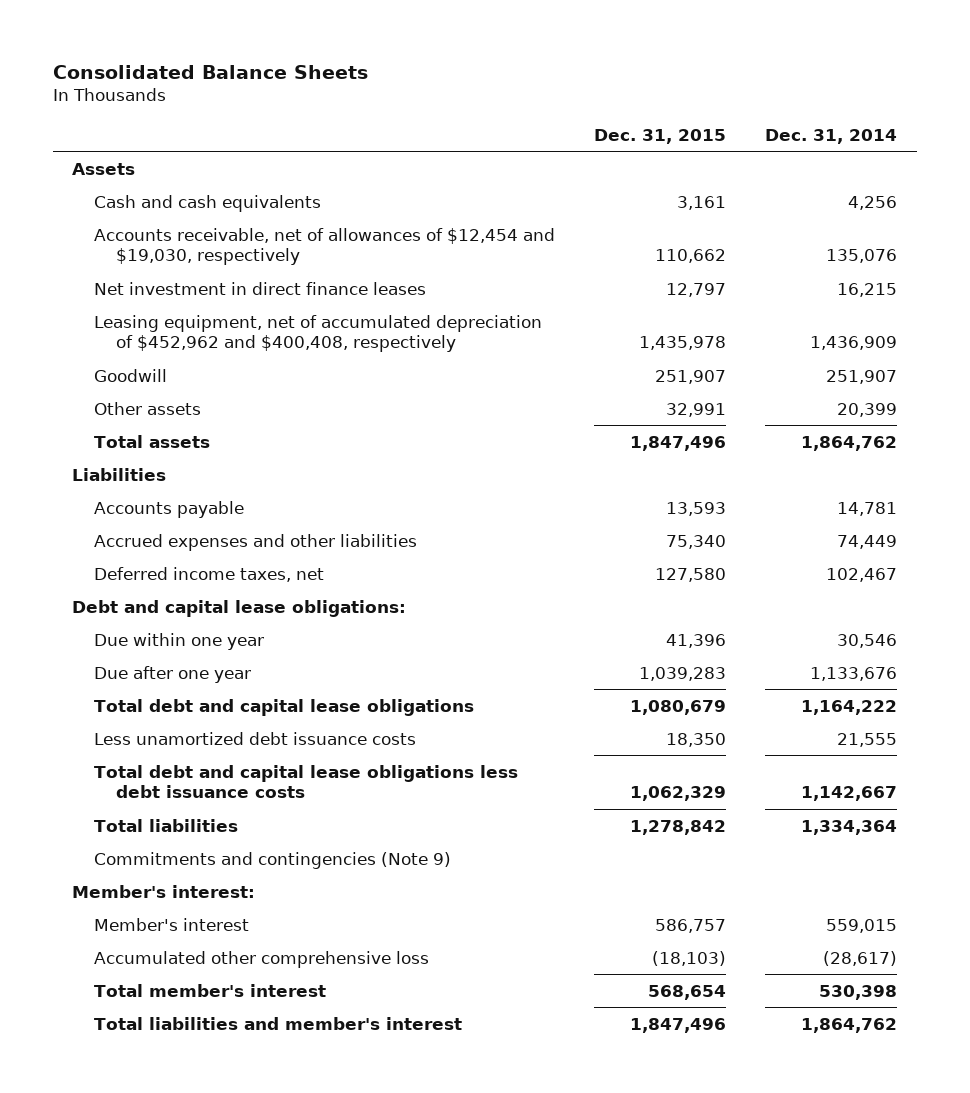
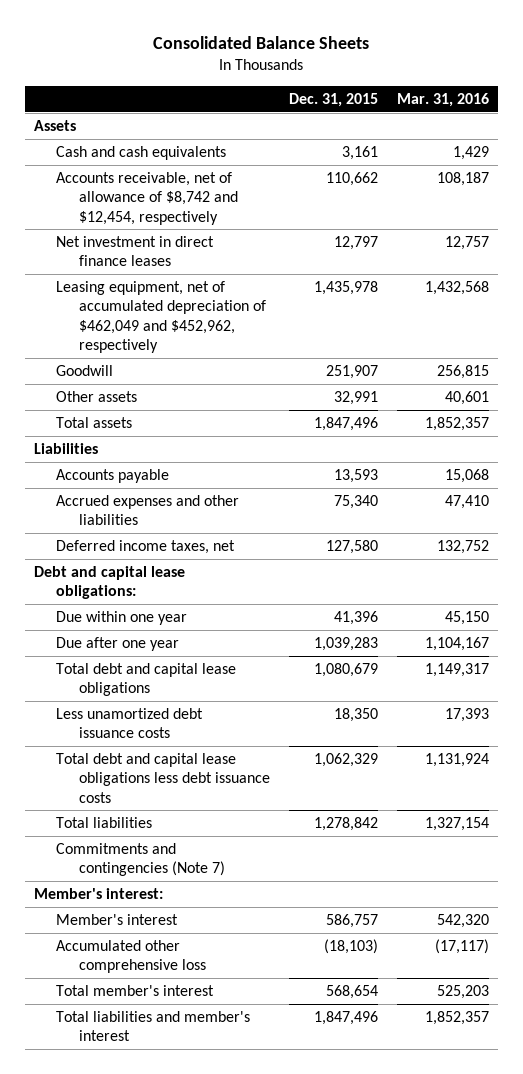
[765,128,898,144] Dec. 31, 2014 -> none
none -> [396,92,489,107] Mar. 31, 2016
[93,227,555,266] Accounts receivable, net of allowances of $12,454 and $19,030, respectively -> [56,172,238,225] Accounts receivable, net of allowance of $8,742 and $12,454, respectively
[93,314,542,353] Leasing equipment, net of accumulated depreciation of $452,962 and $400,408, respectively -> [56,281,266,353] Leasing equipment, net of accumulated depreciation of $462,049 and $452,962, respectively
[93,851,451,869] Commitments and contingencies (Note 9) -> [56,843,225,877] Commitments and contingencies (Note 7)

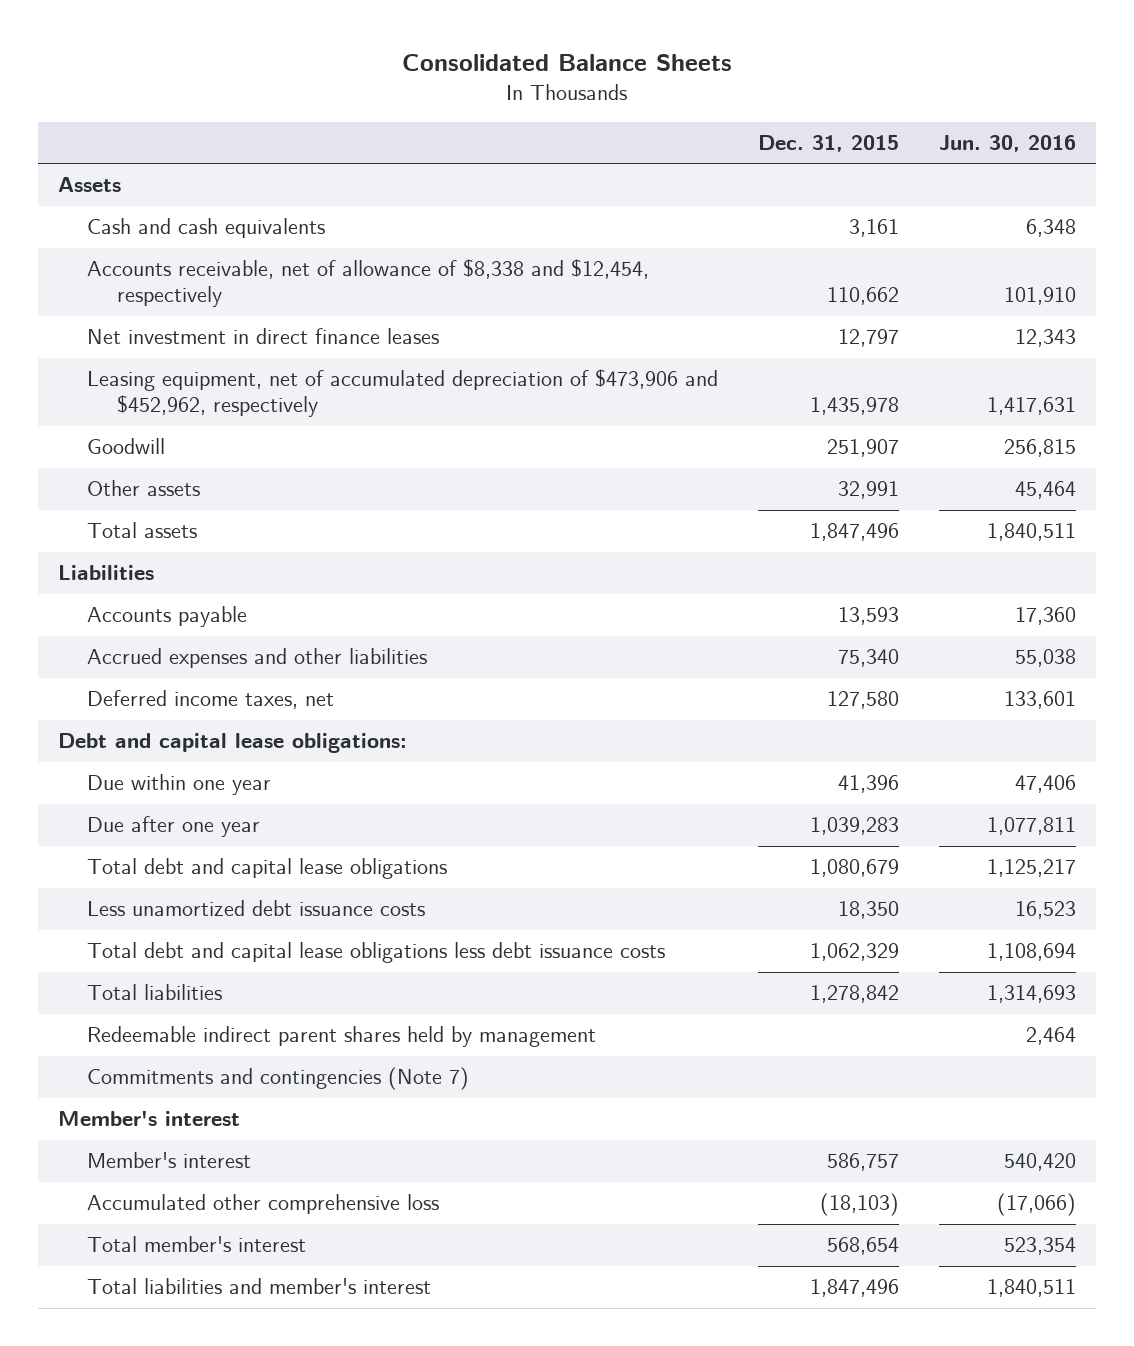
[396,92,489,107] Mar. 31, 2016 -> none
none -> [939,135,1077,153] Jun. 30, 2016
[56,172,238,225] Accounts receivable, net of allowance of $8,742 and $12,454, respectively -> [87,259,650,308] Accounts receivable, net of allowance of $8,338 and $12,454, respectively
[56,281,266,353] Leasing equipment, net of accumulated depreciation of $462,049 and $452,962, respectively -> [87,369,719,418] Leasing equipment, net of accumulated depreciation of $473,906 and $452,962, respectively
none -> [87,1026,597,1048] Redeemable indirect parent shares held by management
[34,888,164,900] Member's interest: -> [58,1111,241,1127] Member's interest

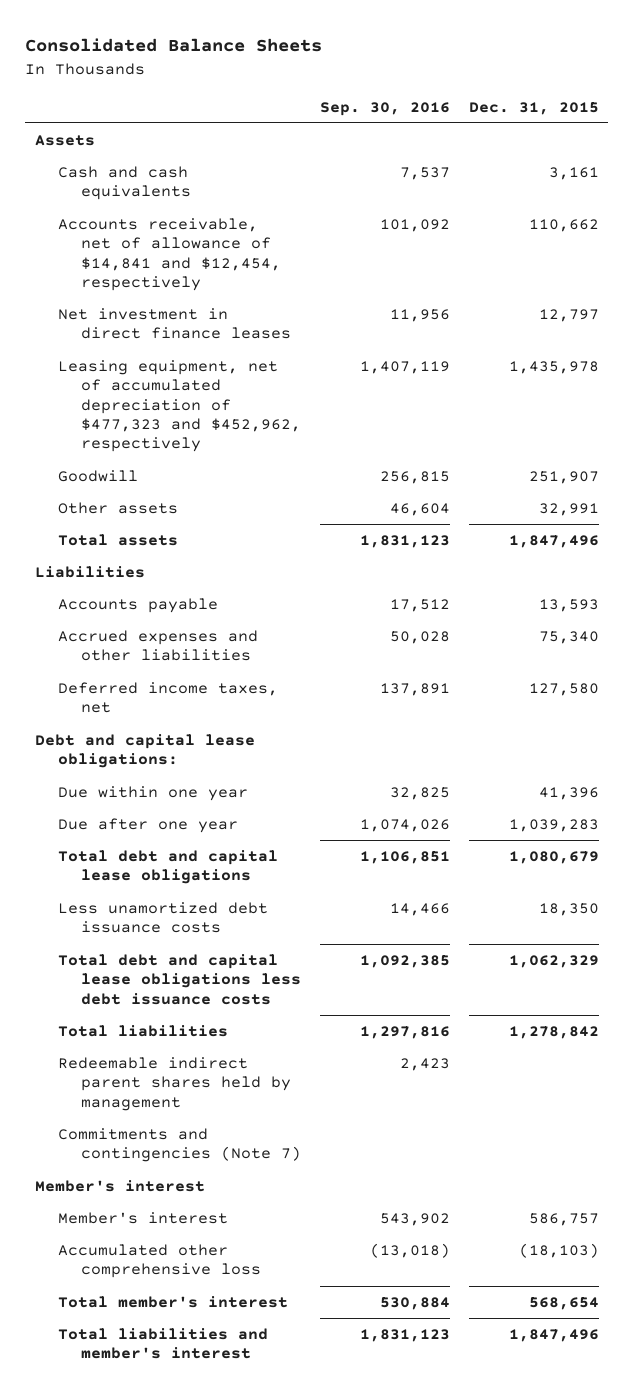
[939,135,1077,153] Jun. 30, 2016 -> none
none -> [320,101,451,116] Sep. 30, 2016
[87,259,650,308] Accounts receivable, net of allowance of $8,338 and $12,454, respectively -> [58,218,282,292] Accounts receivable, net of allowance of $14,841 and $12,454, respectively
[87,369,719,418] Leasing equipment, net of accumulated depreciation of $473,906 and $452,962, respectively -> [58,360,302,453] Leasing equipment, net of accumulated depreciation of $477,323 and $452,962, respectively

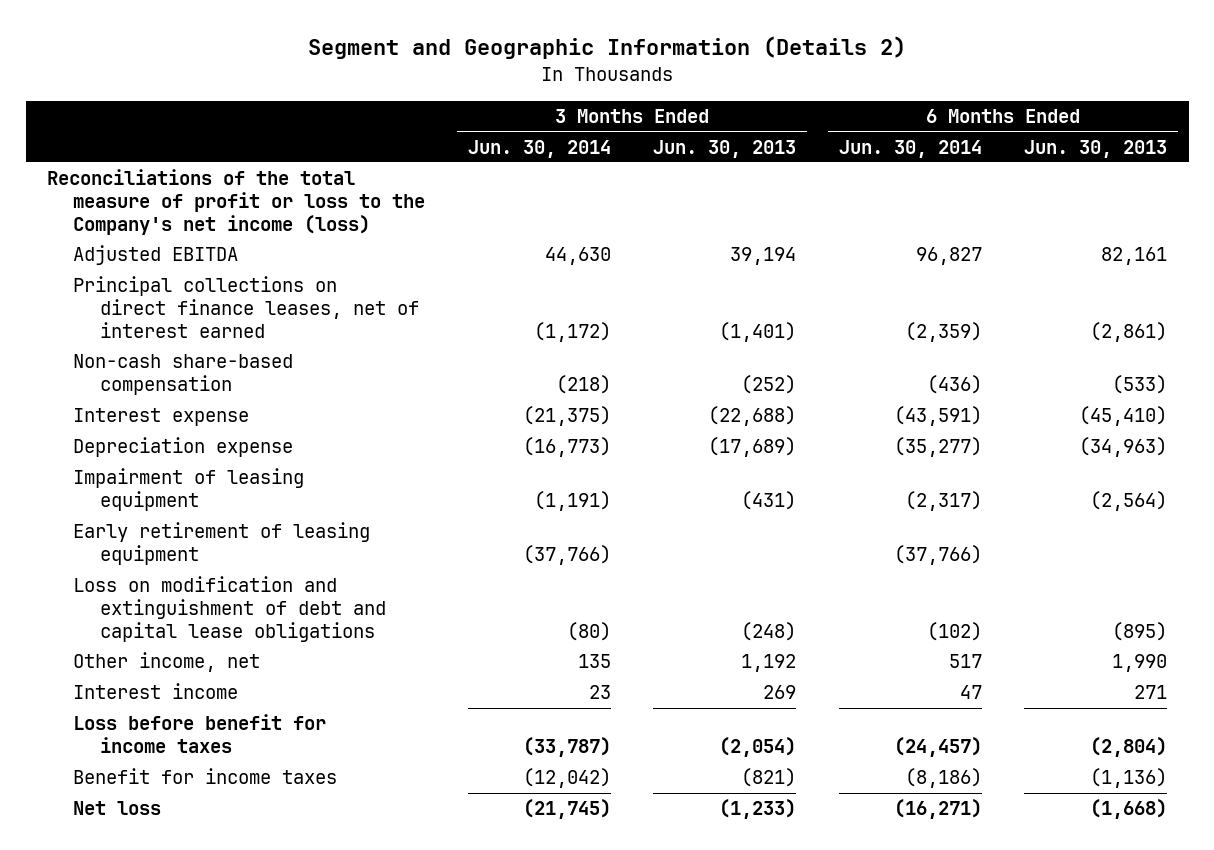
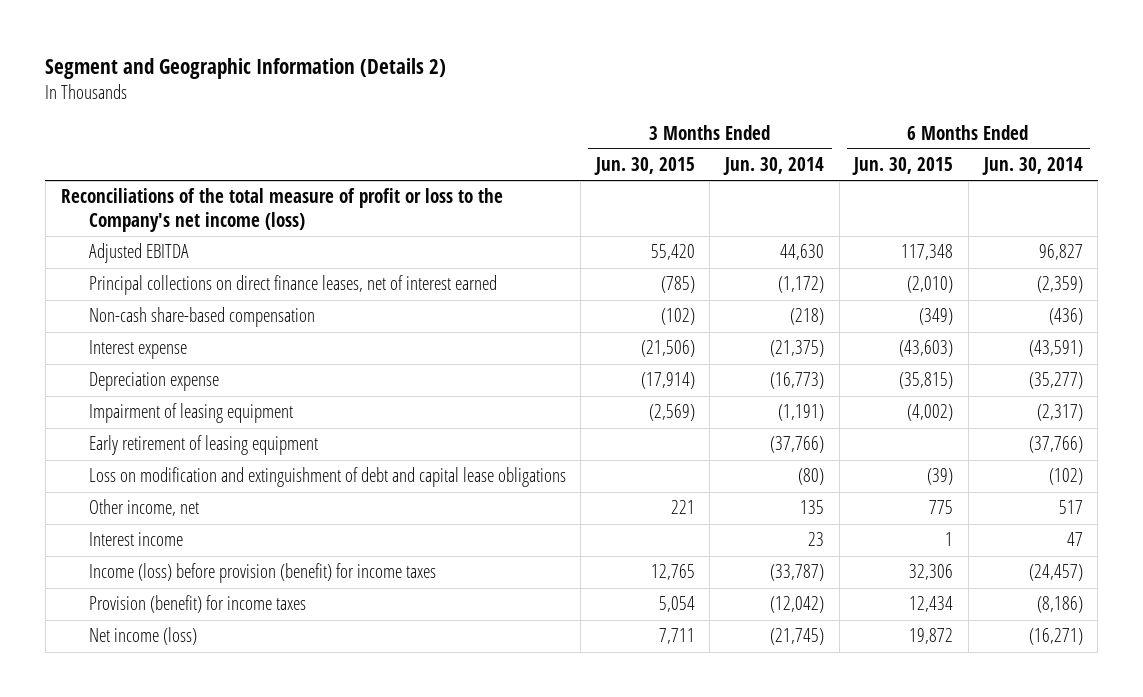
[653,139,797,158] Jun. 30, 2013 -> none
[1024,139,1168,158] Jun. 30, 2013 -> none
none -> [593,157,695,176] Jun. 30, 2015
none -> [852,157,954,176] Jun. 30, 2015
[73,714,327,754] Loss before benefit for income taxes -> [88,563,436,584] Income (loss) before provision (benefit) for income taxes
[73,768,338,785] Benefit for income taxes -> [88,595,306,614] Provision (benefit) for income taxes
[73,801,162,816] Net loss -> [88,627,197,646] Net income (loss)

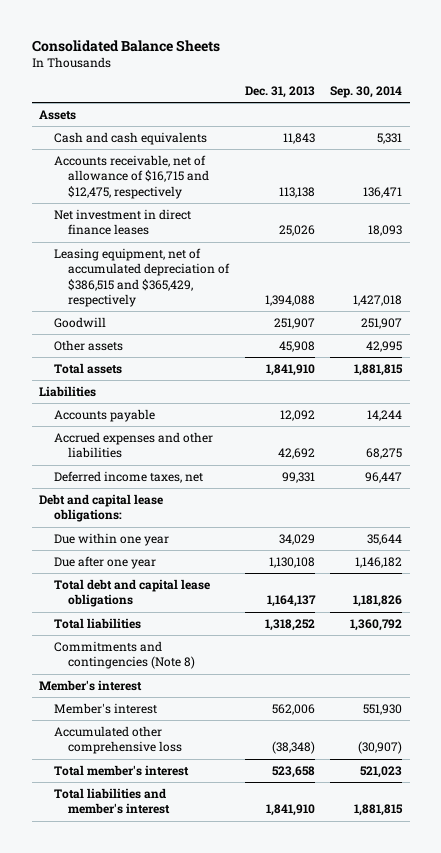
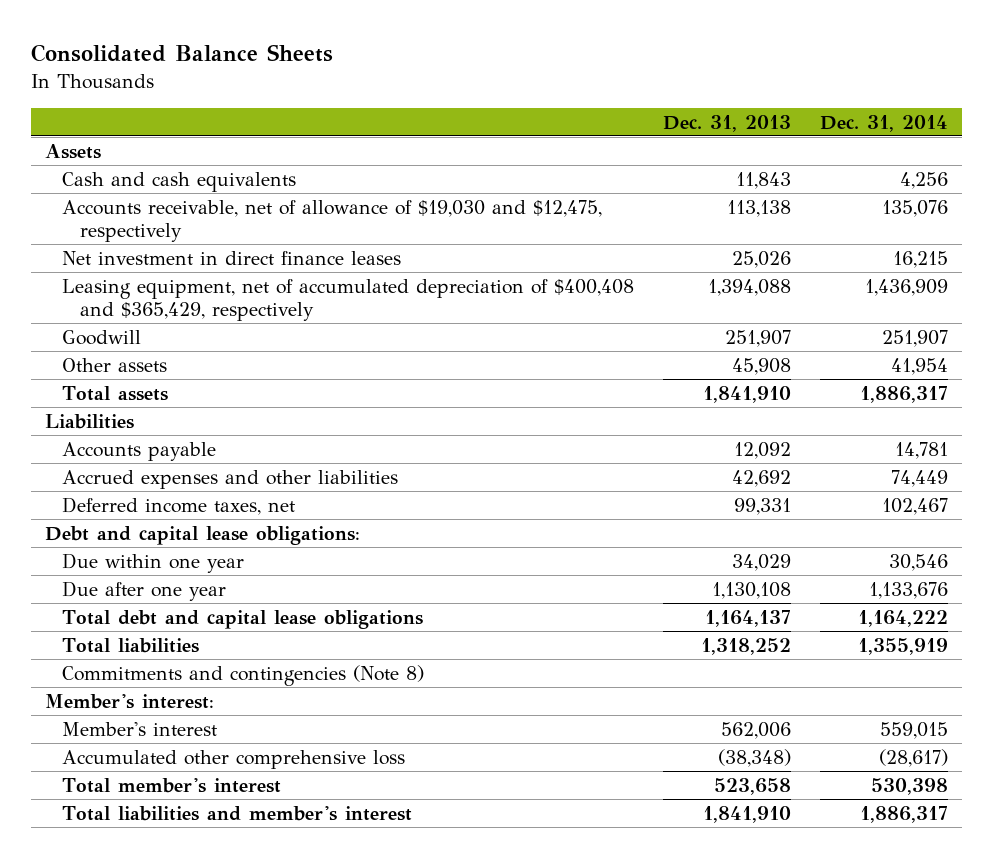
[330,86,403,99] Sep. 30, 2014 -> none
none -> [819,114,948,132] Dec. 31, 2014
[53,155,210,199] Accounts receivable, net of allowance of $16,715 and $12,475, respectively -> [62,199,603,242] Accounts receivable, net of allowance of $19,030 and $12,475, respectively
[53,248,231,308] Leasing equipment, net of accumulated depreciation of $386,515 and $365,429, respectively -> [62,278,635,321] Leasing equipment, net of accumulated depreciation of $400,408 and $365,429, respectively
[39,680,143,692] Member's interest -> [44,693,214,709] Member's interest:

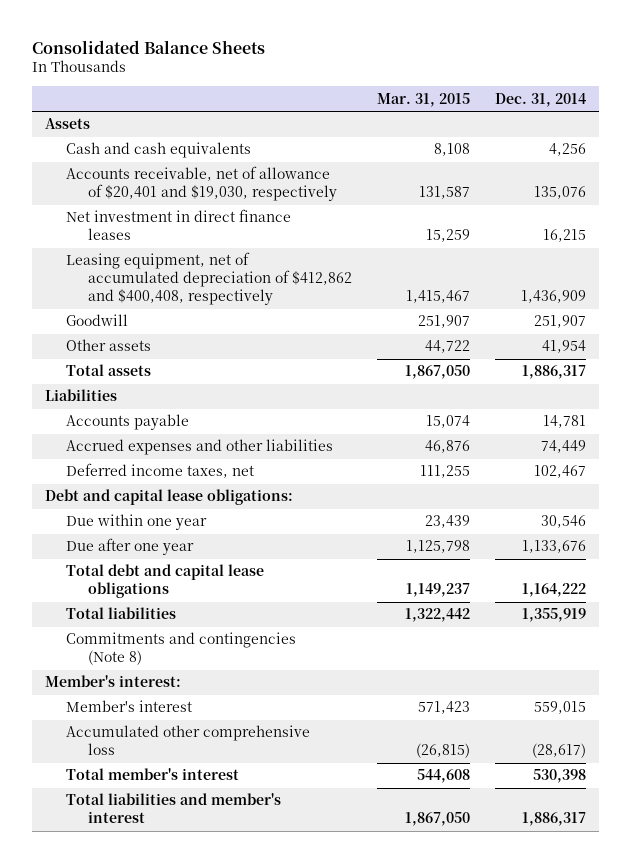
[663,114,792,132] Dec. 31, 2013 -> none
none -> [376,92,470,107] Mar. 31, 2015
[62,199,603,242] Accounts receivable, net of allowance of $19,030 and $12,475, respectively -> [66,166,337,202] Accounts receivable, net of allowance of $20,401 and $19,030, respectively
[62,278,635,321] Leasing equipment, net of accumulated depreciation of $400,408 and $365,429, respectively -> [66,252,352,306] Leasing equipment, net of accumulated depreciation of $412,862 and $400,408, respectively

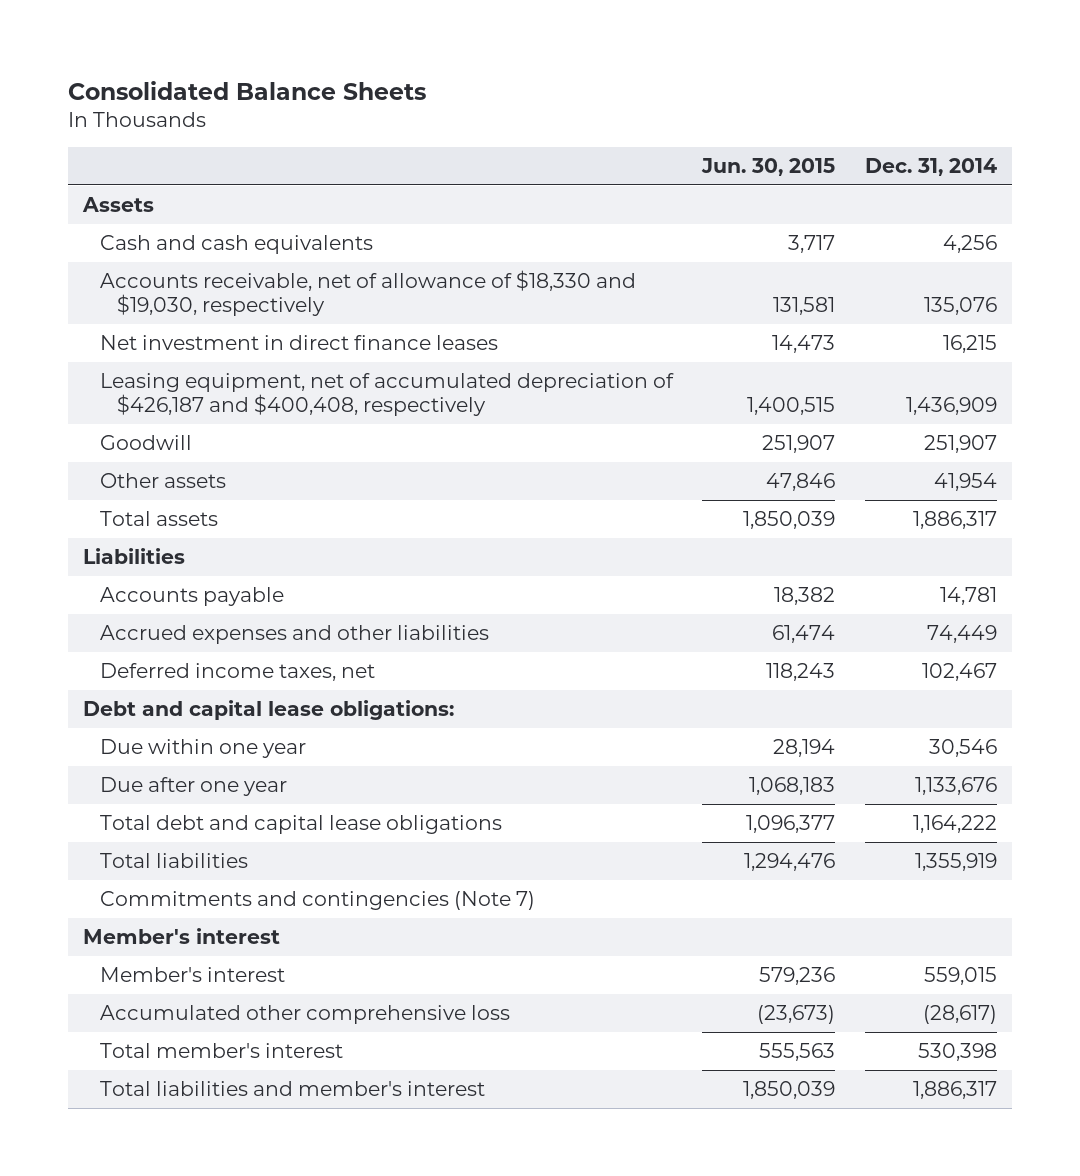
[376,92,470,107] Mar. 31, 2015 -> none
none -> [701,158,836,177] Jun. 30, 2015
[66,166,337,202] Accounts receivable, net of allowance of $20,401 and $19,030, respectively -> [99,269,636,317] Accounts receivable, net of allowance of $18,330 and $19,030, respectively
[66,252,352,306] Leasing equipment, net of accumulated depreciation of $412,862 and $400,408, respectively -> [99,372,674,417] Leasing equipment, net of accumulated depreciation of $426,187 and $400,408, respectively
[66,632,297,666] Commitments and contingencies (Note 8) -> [99,890,535,910] Commitments and contingencies (Note 7)
[45,675,182,688] Member's interest: -> [83,927,281,944] Member's interest

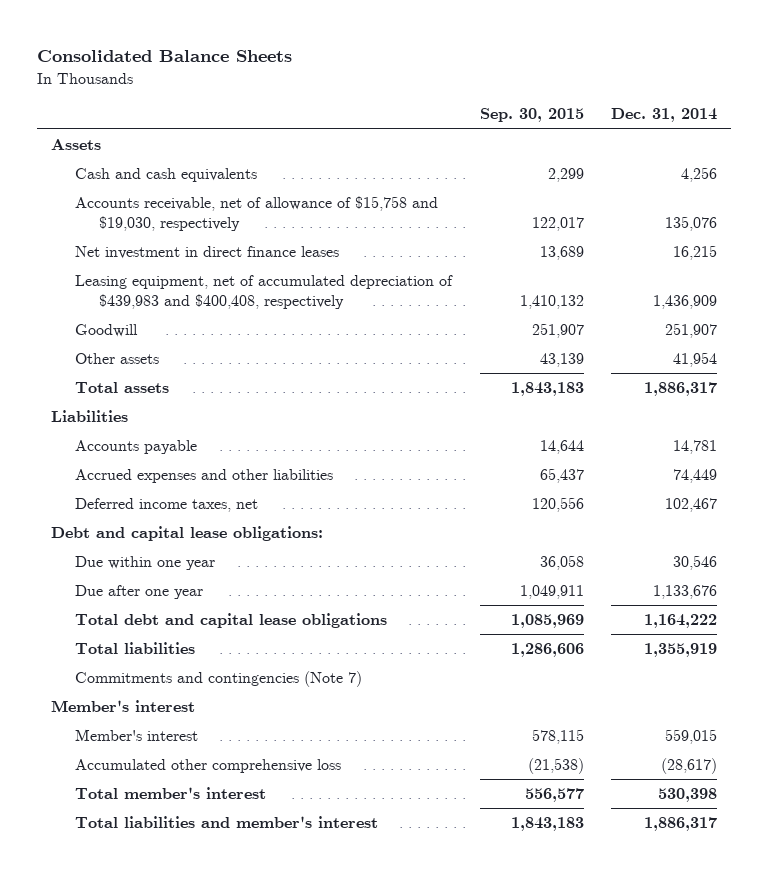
[701,158,836,177] Jun. 30, 2015 -> none
none -> [479,108,584,123] Sep. 30, 2015
[99,269,636,317] Accounts receivable, net of allowance of $18,330 and $19,030, respectively -> [75,196,439,232] Accounts receivable, net of allowance of $15,758 and $19,030, respectively
[99,372,674,417] Leasing equipment, net of accumulated depreciation of $426,187 and $400,408, respectively -> [75,275,454,310] Leasing equipment, net of accumulated depreciation of $439,983 and $400,408, respectively

